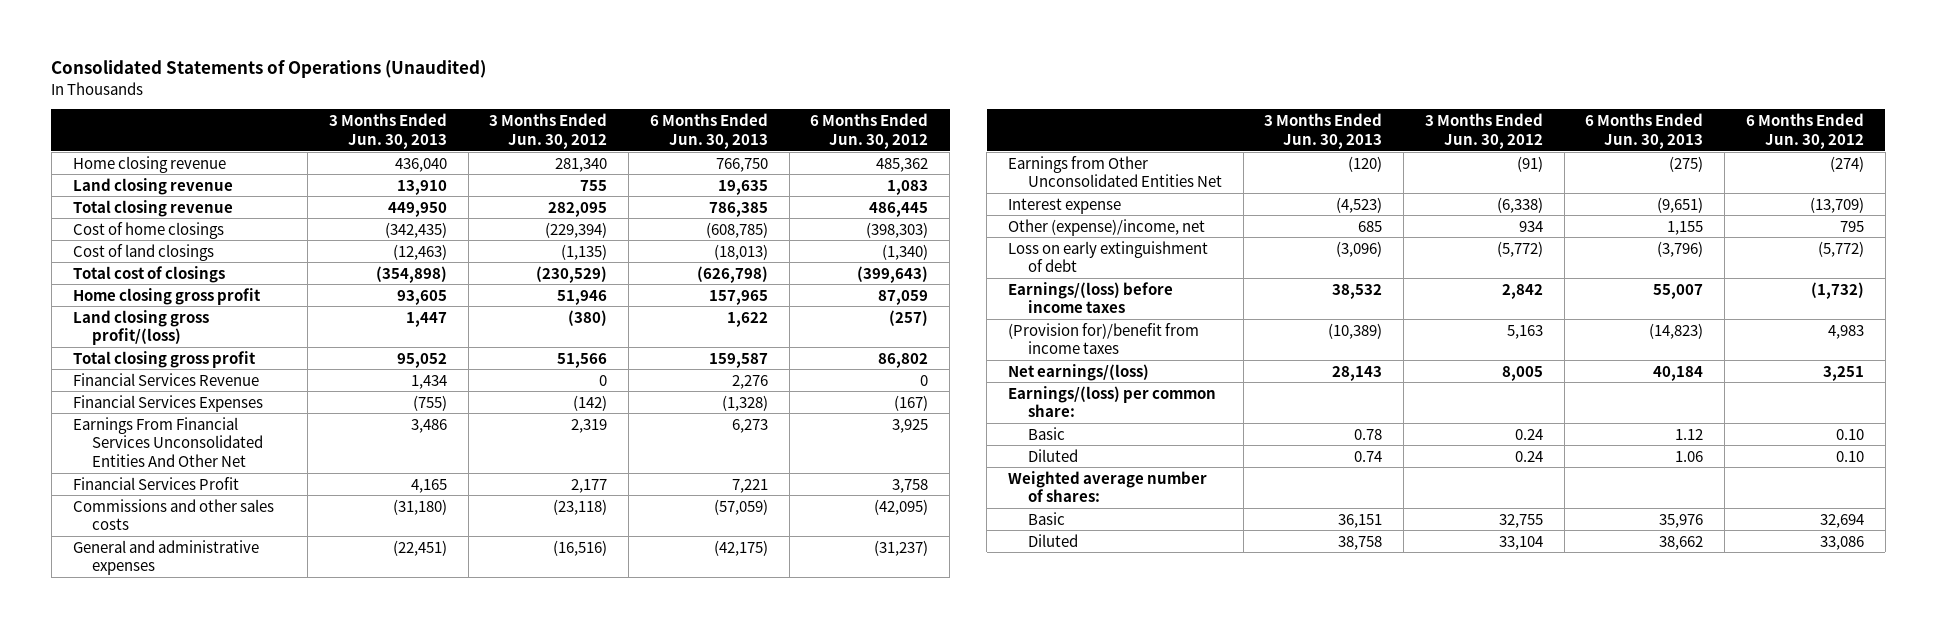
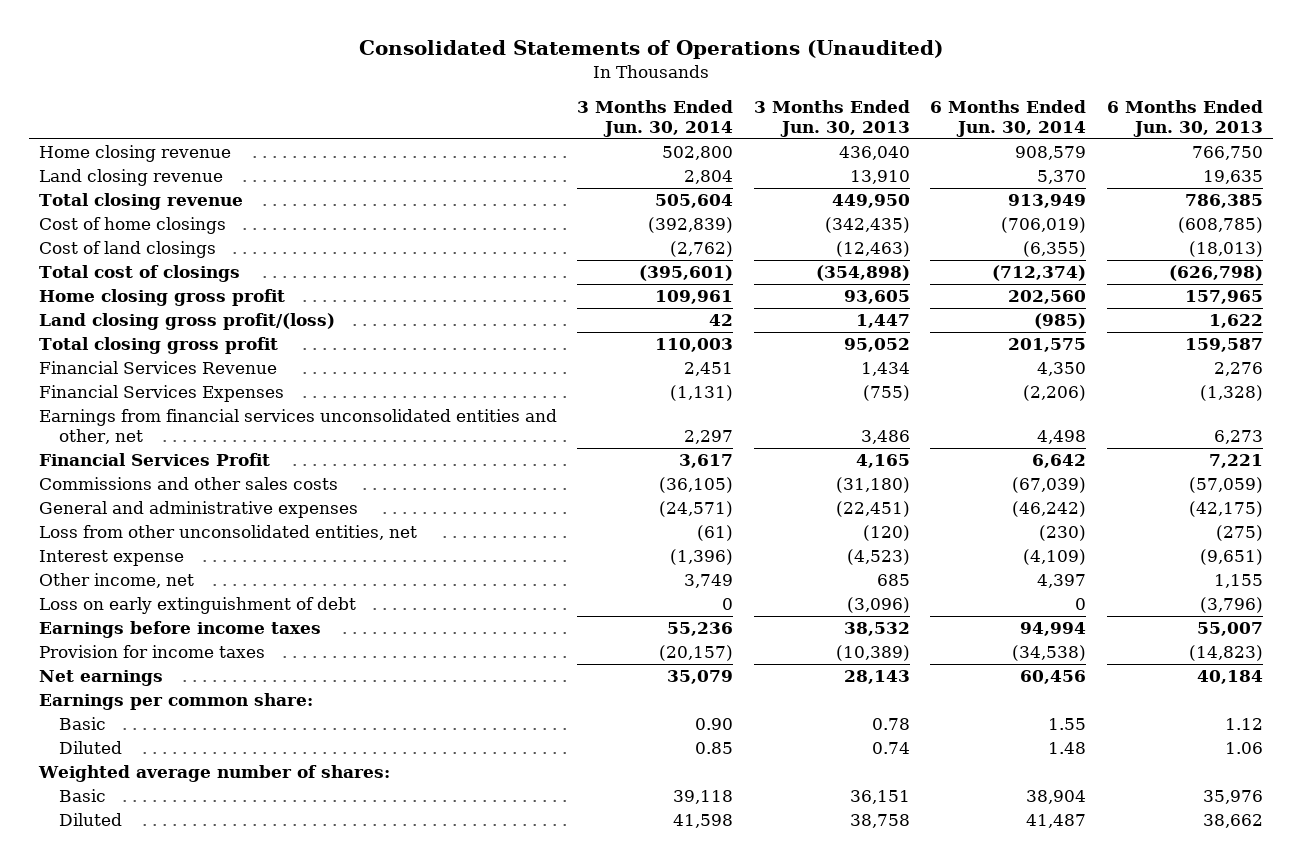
[489,113,608,149] 3 Months Ended Jun. 30, 2012 -> none
[810,113,929,149] 6 Months Ended Jun. 30, 2012 -> none
none -> [577,99,734,137] 3 Months Ended Jun. 30, 2014
none -> [930,99,1087,137] 6 Months Ended Jun. 30, 2014
[72,416,264,468] Earnings From Financial Services Unconsolidated Entities And Other Net -> [39,409,558,445] Earnings from financial services unconsolidated entities and other, net
[1008,155,1222,188] Earnings from Other Unconsolidated Entities Net -> [39,525,418,541] Loss from other unconsolidated entities, net
[1008,218,1206,236] Other (expense)/income, net -> [39,573,195,589] Other income, net
[1008,281,1174,314] Earnings/(loss) before income taxes -> [39,621,322,639] Earnings before income taxes
[1008,322,1200,355] (Provision for)/benefit from income taxes -> [39,645,266,659] Provision for income taxes
[1008,363,1150,381] Net earnings/(loss) -> [39,670,164,687] Net earnings
[1008,385,1217,418] Earnings/(loss) per common share: -> [39,693,314,711] Earnings per common share:

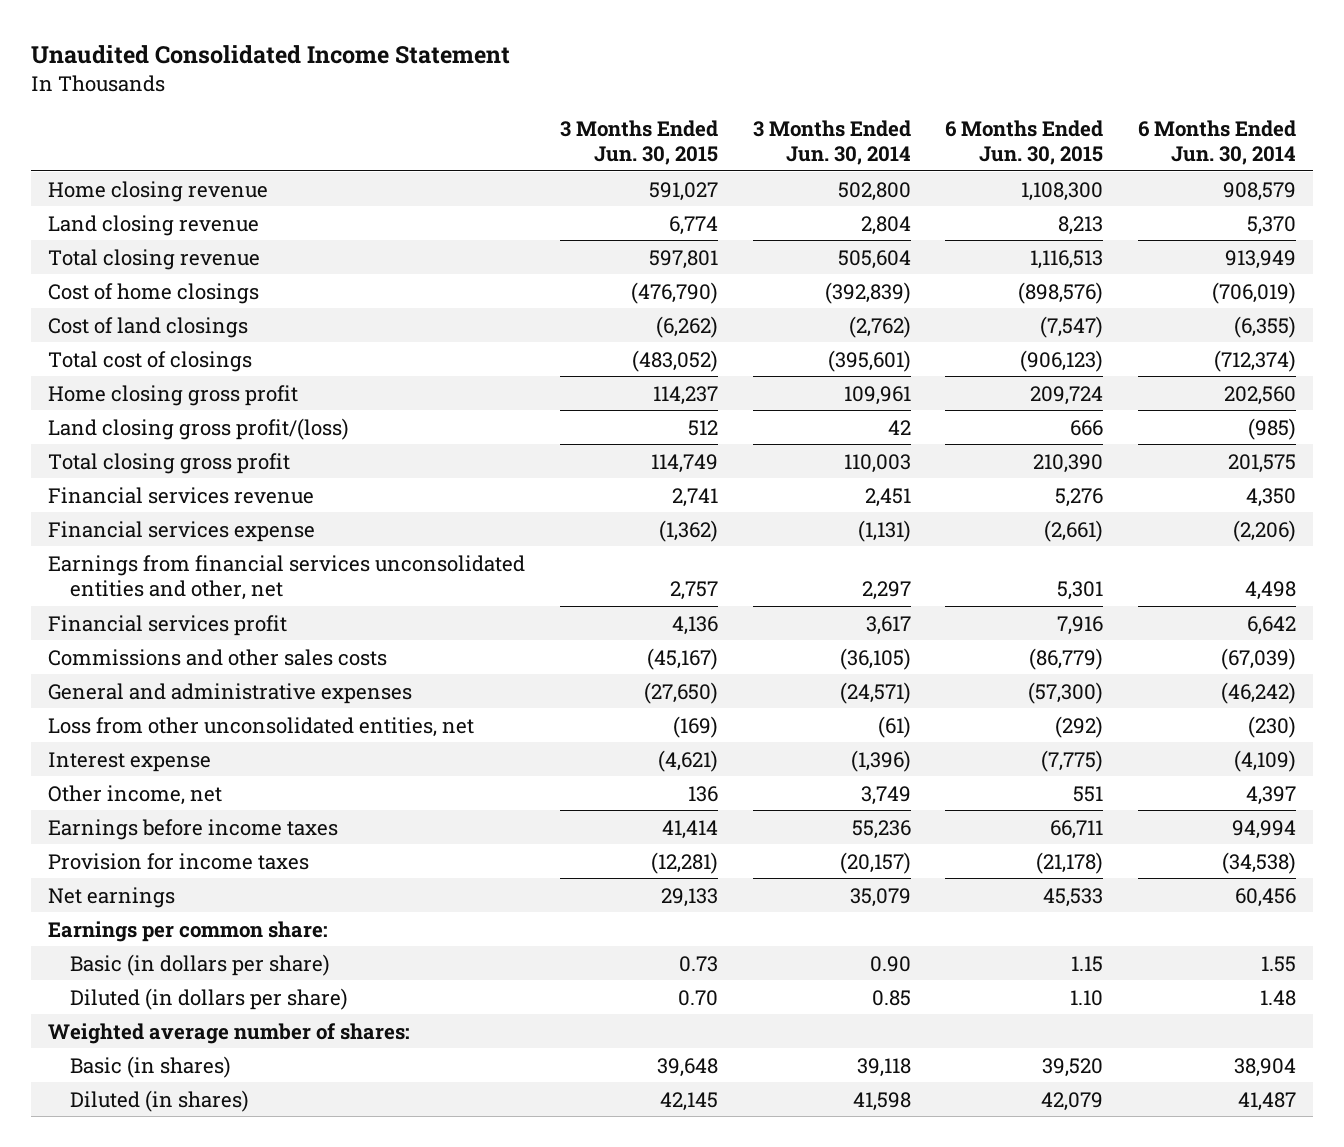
[358,39,943,59] Consolidated Statements of Operations (Unaudited) -> [31,44,511,64] Unaudited Consolidated Income Statement
[753,99,910,137] 3 Months Ended Jun. 30, 2013 -> none
[1106,99,1263,137] 6 Months Ended Jun. 30, 2013 -> none
none -> [560,119,719,166] 3 Months Ended Jun. 30, 2015
none -> [945,119,1104,166] 6 Months Ended Jun. 30, 2015
[39,361,278,375] Financial Services Revenue -> [48,486,315,504] Financial services revenue
[39,385,285,403] Financial Services Expenses -> [48,520,316,542] Financial services expense
[39,453,271,467] Financial Services Profit -> [48,614,288,636] Financial services profit
[39,597,357,615] Loss on early extinguishment of debt -> none
[59,717,107,731] Basic -> [69,953,330,976] Basic (in dollars per share)
[59,741,123,755] Diluted -> [69,987,348,1010] Diluted (in dollars per share)
[59,789,107,803] Basic -> [69,1055,231,1078] Basic (in shares)
[59,813,123,827] Diluted -> [69,1089,249,1112] Diluted (in shares)

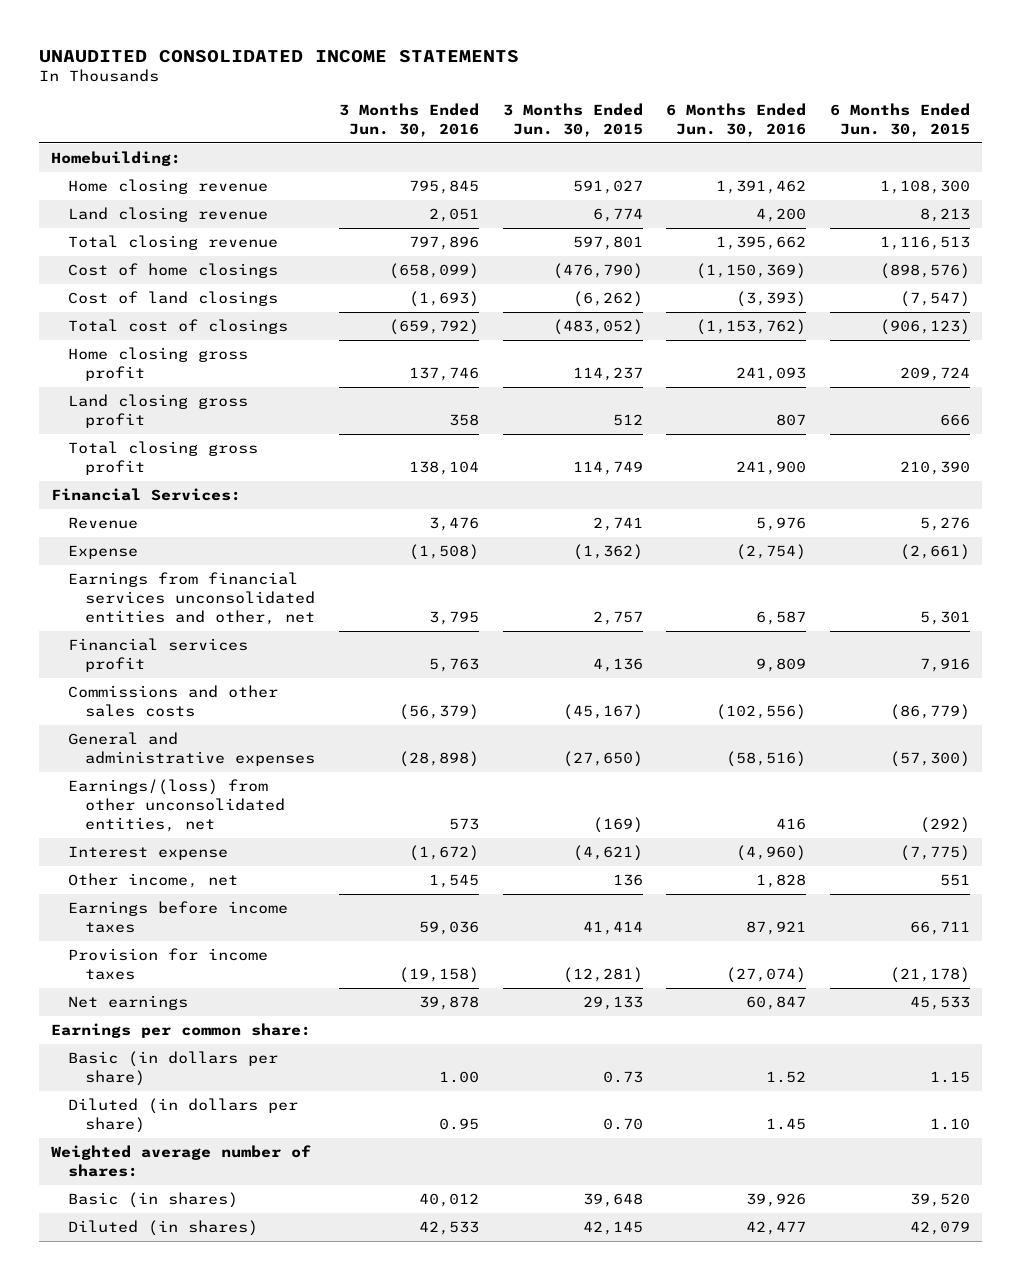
[31,44,511,64] Unaudited Consolidated Income Statement -> [38,49,519,63] UNAUDITED CONSOLIDATED INCOME STATEMENTS
[752,119,911,166] 3 Months Ended Jun. 30, 2014 -> none
[1138,119,1297,166] 6 Months Ended Jun. 30, 2014 -> none
none -> [338,103,479,137] 3 Months Ended Jun. 30, 2016
none -> [666,103,807,137] 6 Months Ended Jun. 30, 2016
none -> [50,151,181,167] Homebuilding:
[48,417,350,440] Land closing gross profit/(loss) -> [67,394,248,428] Land closing gross profit
none -> [50,488,241,502] Financial Services:
[48,486,315,504] Financial services revenue -> [67,517,138,530] Revenue
[48,520,316,542] Financial services expense -> [67,545,138,560] Expense
[48,716,475,737] Loss from other unconsolidated entities, net -> [67,779,286,832] Earnings/(loss) from other unconsolidated entities, net

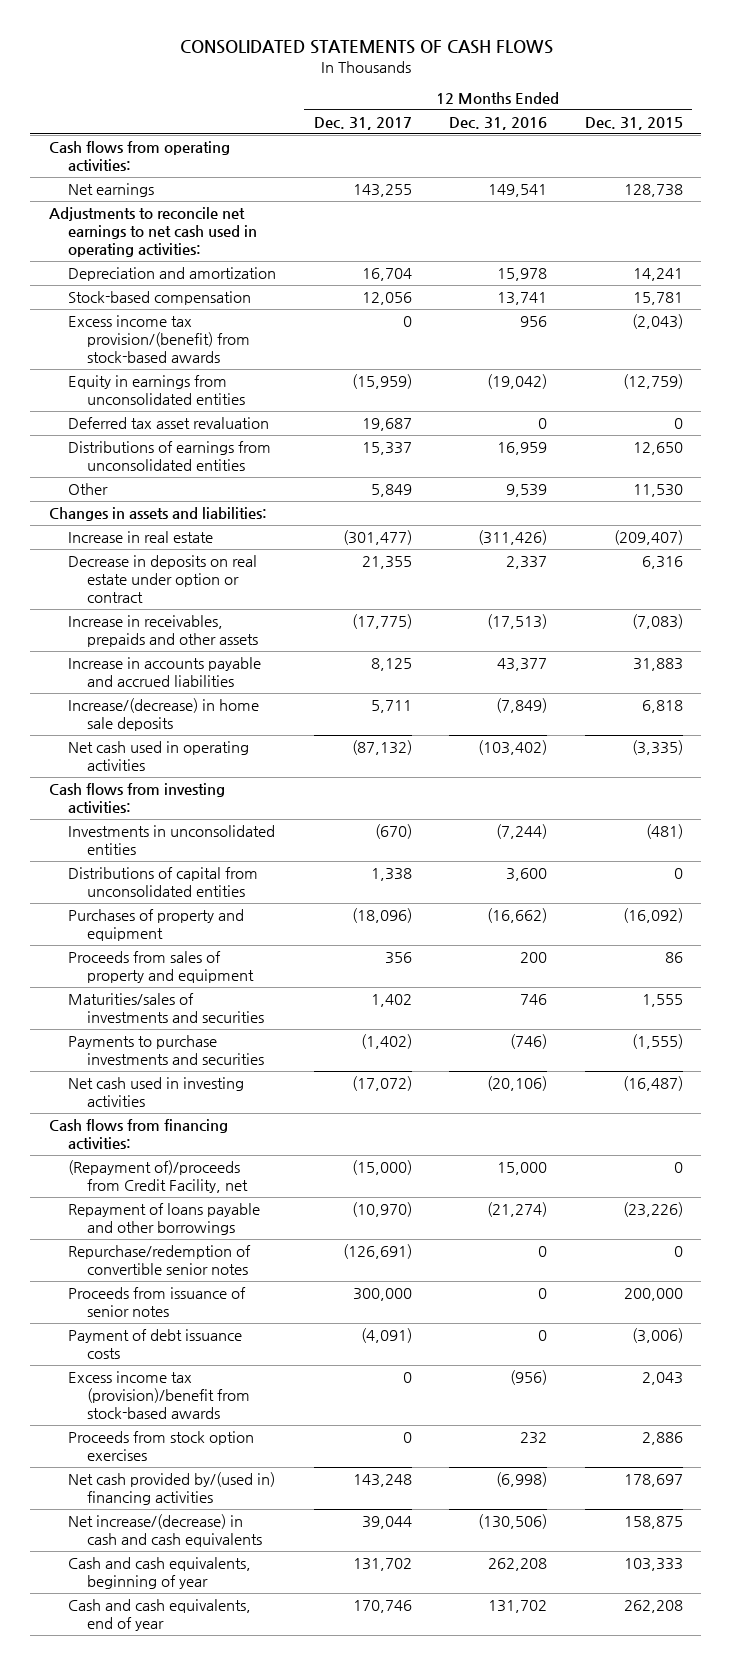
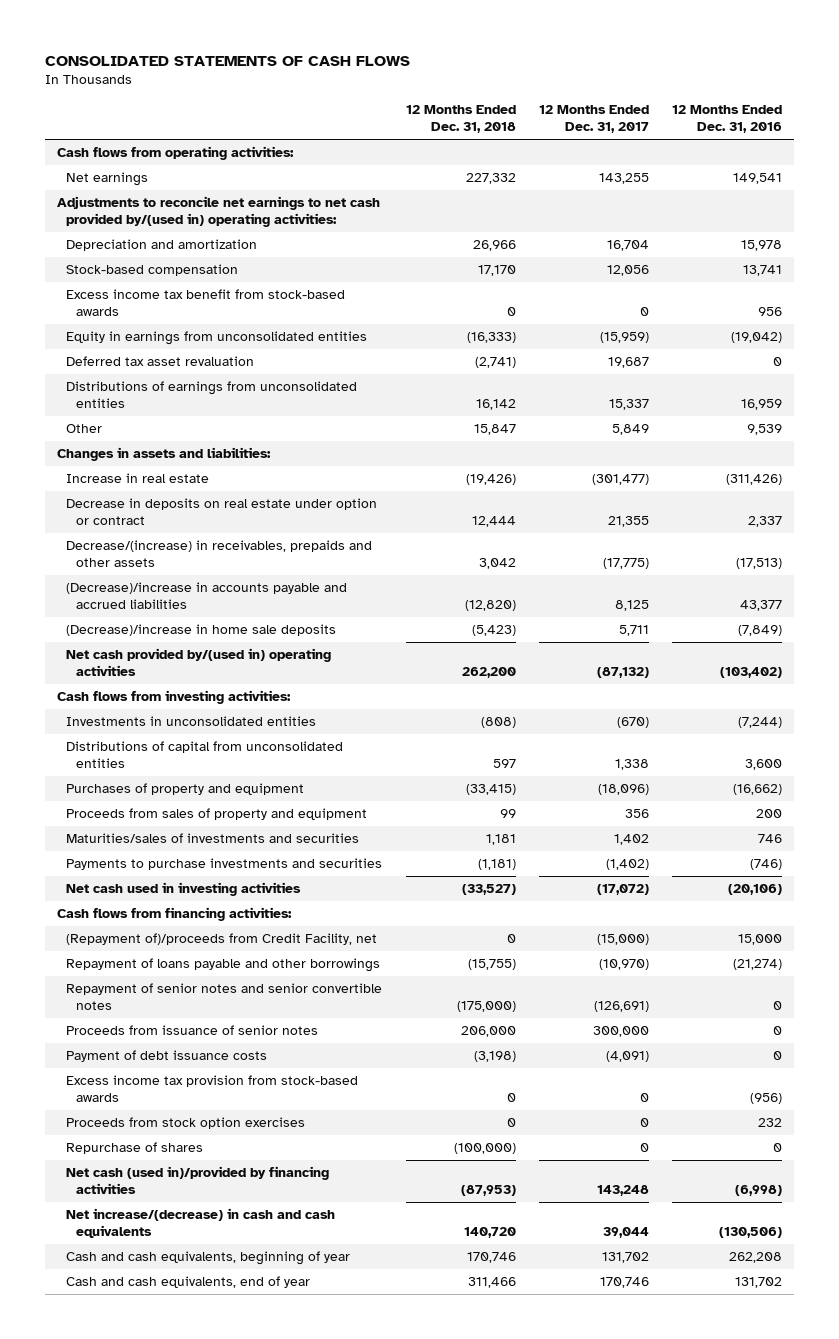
[584,116,683,130] Dec. 31, 2015 -> none
none -> [405,105,516,134] 12 Months Ended Dec. 31, 2018
[48,206,257,258] Adjustments to reconcile net earnings to net cash used in operating activities: -> [56,195,380,227] Adjustments to reconcile net earnings to net cash provided by/(used in) operating activities:
[67,314,251,364] Excess income tax provision/(benefit) from stock-based awards -> [66,288,346,316] Excess income tax benefit from stock-based awards
[67,614,259,648] Increase in receivables, prepaids and other assets -> [66,539,373,567] Decrease/(increase) in receivables, prepaids and other assets
[67,656,261,688] Increase in accounts payable and accrued liabilities -> [66,581,348,609] (Decrease)/increase in accounts payable and accrued liabilities
[67,697,259,732] Increase/(decrease) in home sale deposits -> [66,623,337,636] (Decrease)/increase in home sale deposits
[67,740,249,772] Net cash used in operating activities -> [66,647,332,676] Net cash provided by/(used in) operating activities
[67,1244,251,1276] Repurchase/redemption of convertible senior notes -> [66,982,383,1010] Repayment of senior notes and senior convertible notes
[67,1370,251,1420] Excess income tax (provision)/benefit from stock-based awards -> [66,1074,359,1102] Excess income tax provision from stock-based awards
none -> [66,1141,204,1154] Repurchase of shares
[67,1471,275,1506] Net cash provided by/(used in) financing activities -> [66,1165,330,1194] Net cash (used in)/provided by financing activities

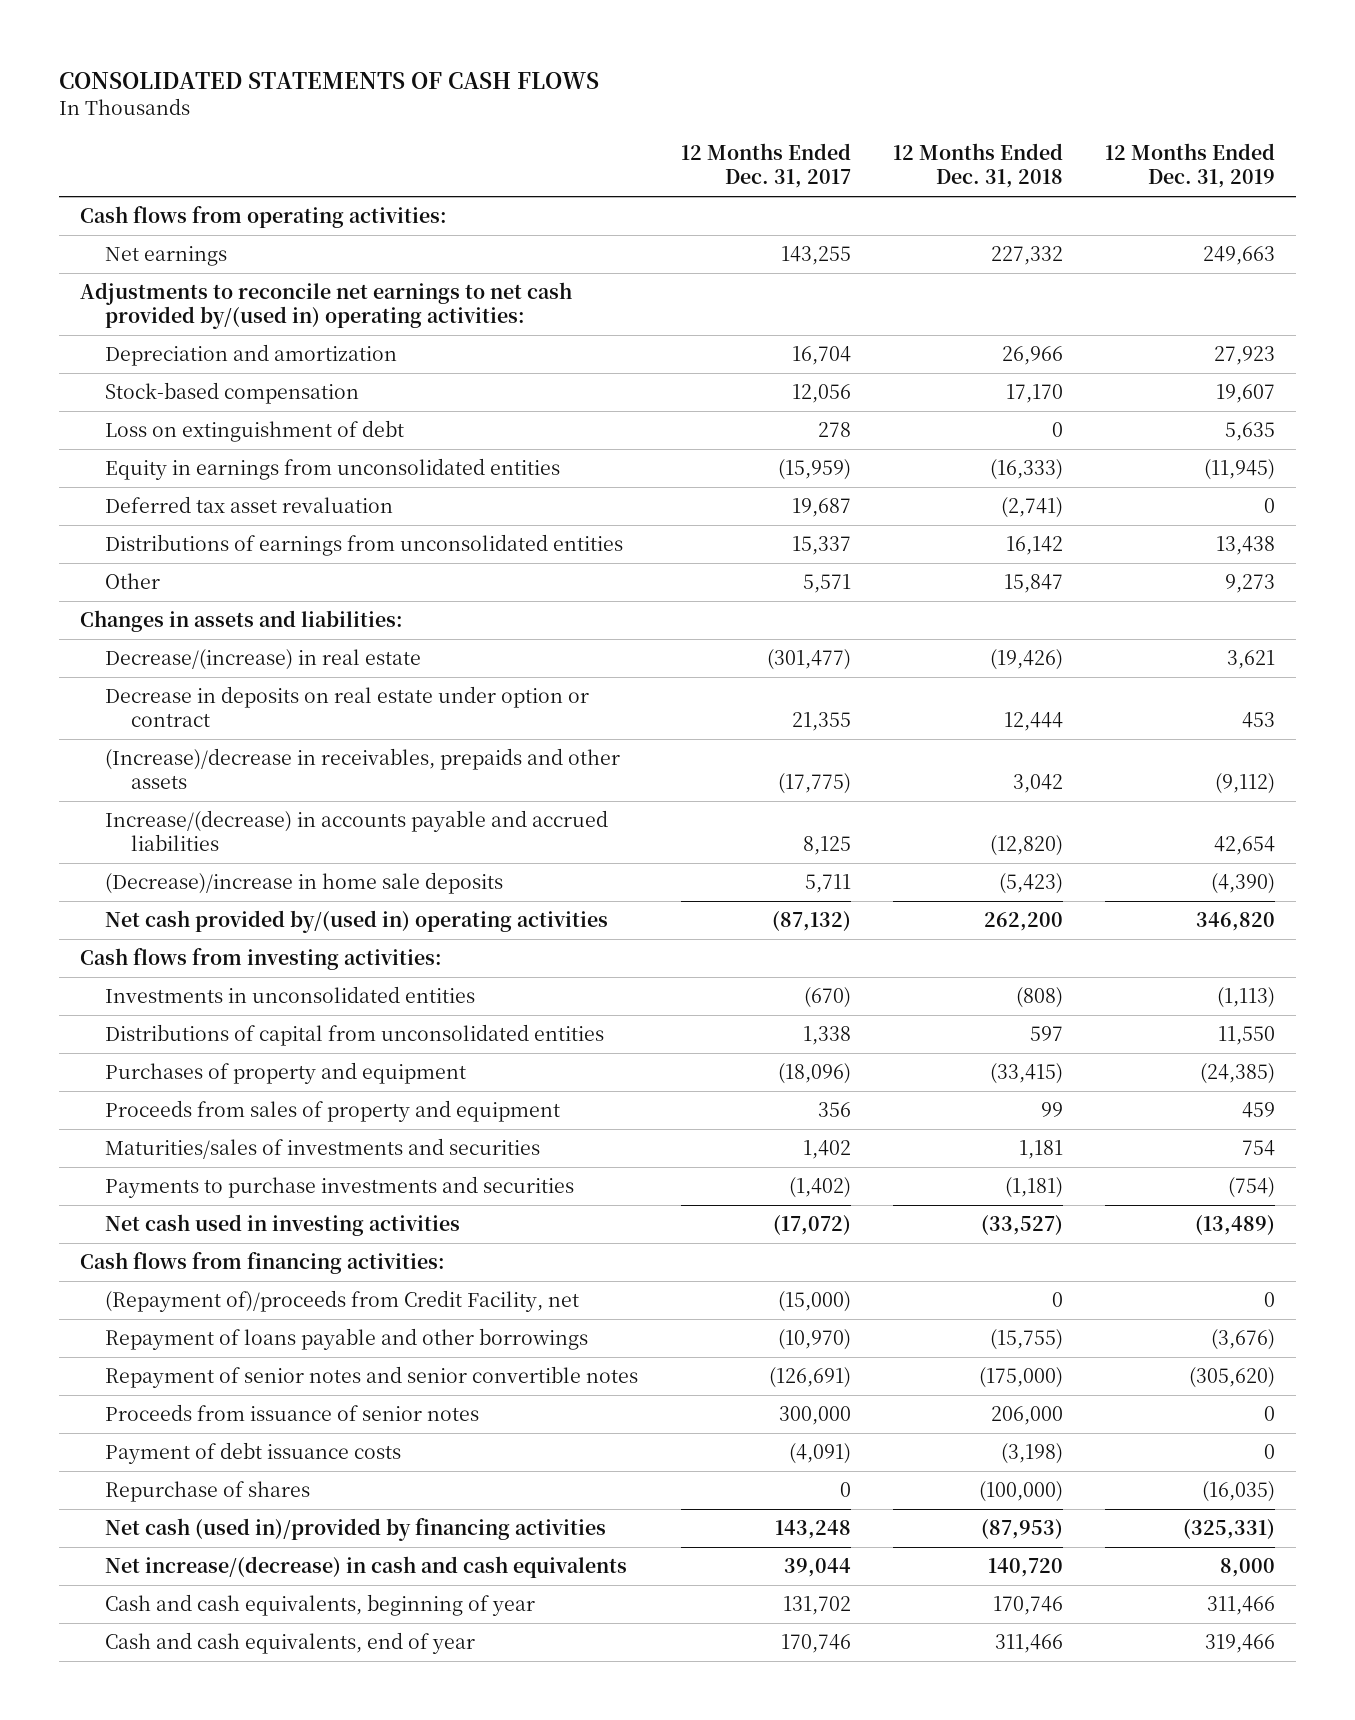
[672,105,783,134] 12 Months Ended Dec. 31, 2016 -> none
none -> [1104,143,1275,189] 12 Months Ended Dec. 31, 2019
[66,288,346,316] Excess income tax benefit from stock-based awards -> none
none -> [105,419,405,442] Loss on extinguishment of debt
[612,423,650,435] 5,849 -> [802,573,851,593] 5,571
[66,472,210,483] Increase in real estate -> [105,648,422,670] Decrease/(increase) in real estate
[66,539,373,567] Decrease/(increase) in receivables, prepaids and other assets -> [105,747,621,790] (Increase)/decrease in receivables, prepaids and other assets
[66,581,348,609] (Decrease)/increase in accounts payable and accrued liabilities -> [105,809,609,852] Increase/(decrease) in accounts payable and accrued liabilities
[66,1074,359,1102] Excess income tax provision from stock-based awards -> none
[66,1116,306,1129] Proceeds from stock option exercises -> none

